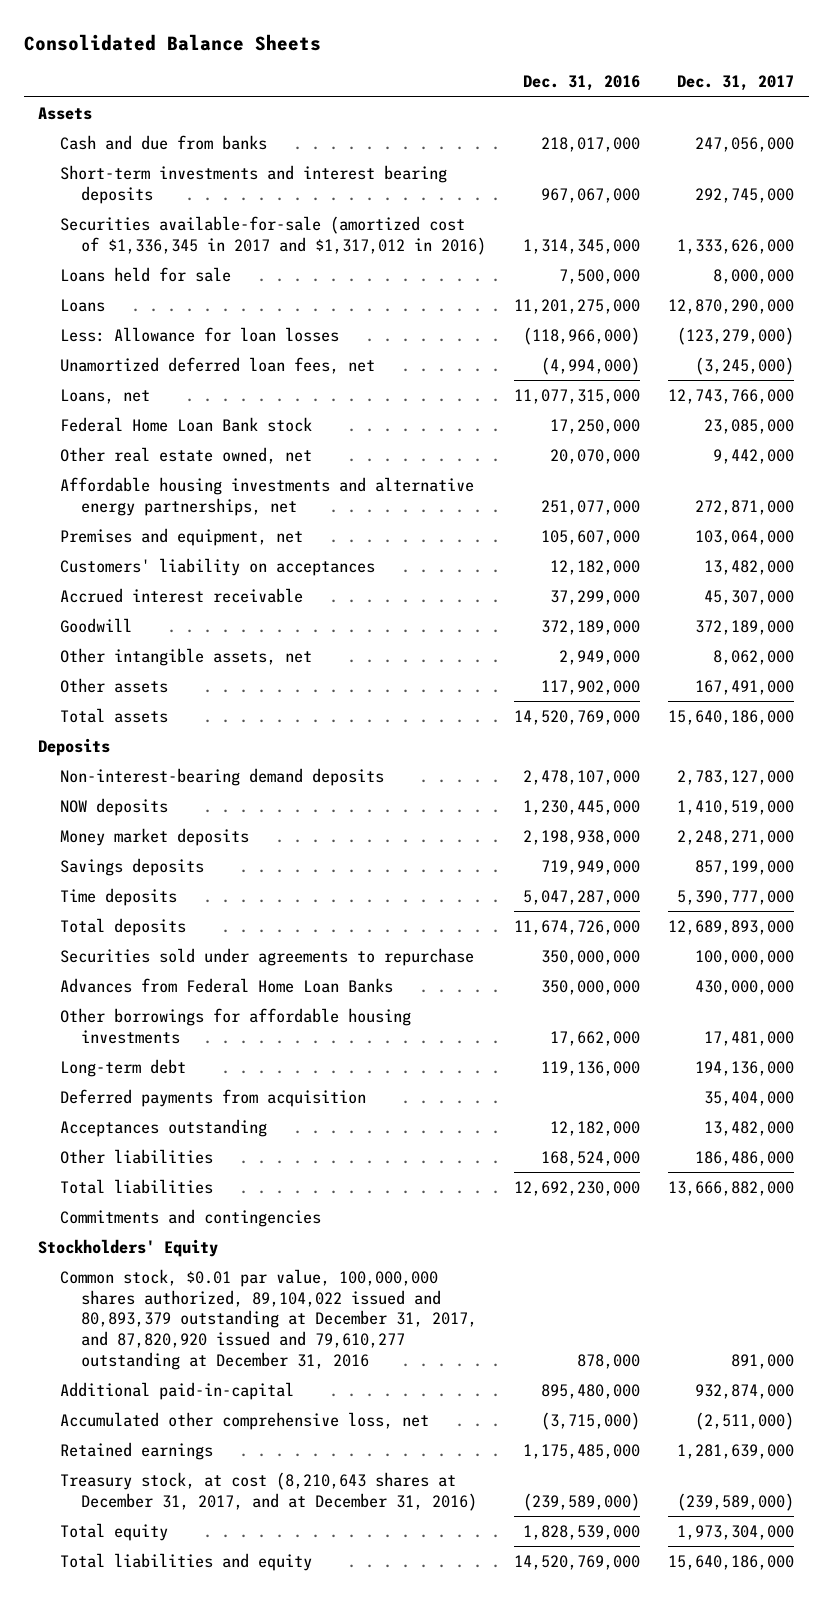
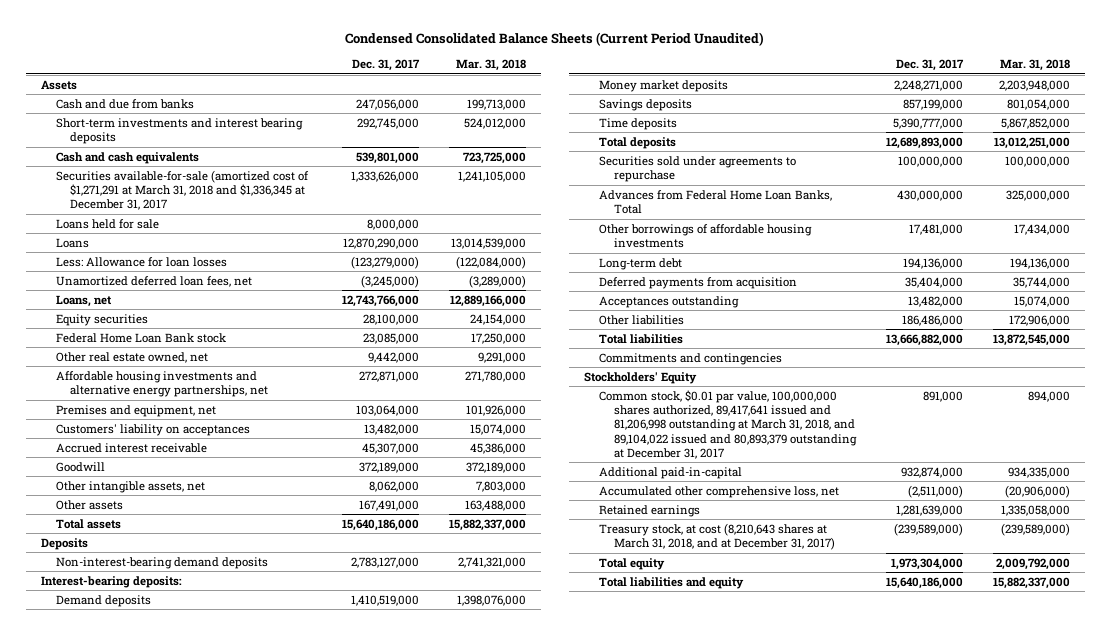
[24,34,322,52] Consolidated Balance Sheets -> [345,32,765,47] Condensed Consolidated Balance Sheets (Current Period Unaudited)
[523,75,641,92] Dec. 31, 2016 -> none
none -> [456,59,527,72] Mar. 31, 2018
none -> [55,151,199,164] Cash and cash equivalents
[59,215,486,255] Securities available-for-sale (amortized cost of $1,336,345 in 2017 and $1,317,012 in 2016) -> [55,169,309,211] Securities available-for-sale (amortized cost of $1,271,291 at March 31, 2018 and $1,336,345 at December 31, 2017
none -> [55,313,148,326] Equity securities
none -> [40,575,182,588] Interest-bearing deposits:
[59,797,168,816] NOW deposits -> [55,594,151,607] Demand deposits
[59,977,393,993] Advances from Federal Home Loan Banks -> [599,189,833,214] Advances from Federal Home Loan Banks, Total
[59,1007,411,1044] Other borrowings for affordable housing investments -> [599,223,813,248] Other borrowings of affordable housing investments
[59,1268,477,1370] Common stock, $0.01 par value, 100,000,000 shares authorized, 89,104,022 issued and 80,893,379 outstanding at December 31, 2017, and 87,820,920 issued and 79,610,277 outstanding at December 31, 2016 -> [599,389,857,459] Common stock, $0.01 par value, 100,000,000 shares authorized, 89,417,641 issued and 81,206,998 outstanding at March 31, 2018, and 89,104,022 issued and 80,893,379 outstanding at December 31, 2017
[59,1471,477,1511] Treasury stock, at cost (8,210,643 shares at December 31, 2017, and at December 31, 2016) -> [599,522,835,550] Treasury stock, at cost (8,210,643 shares at March 31, 2018, and at December 31, 2017)

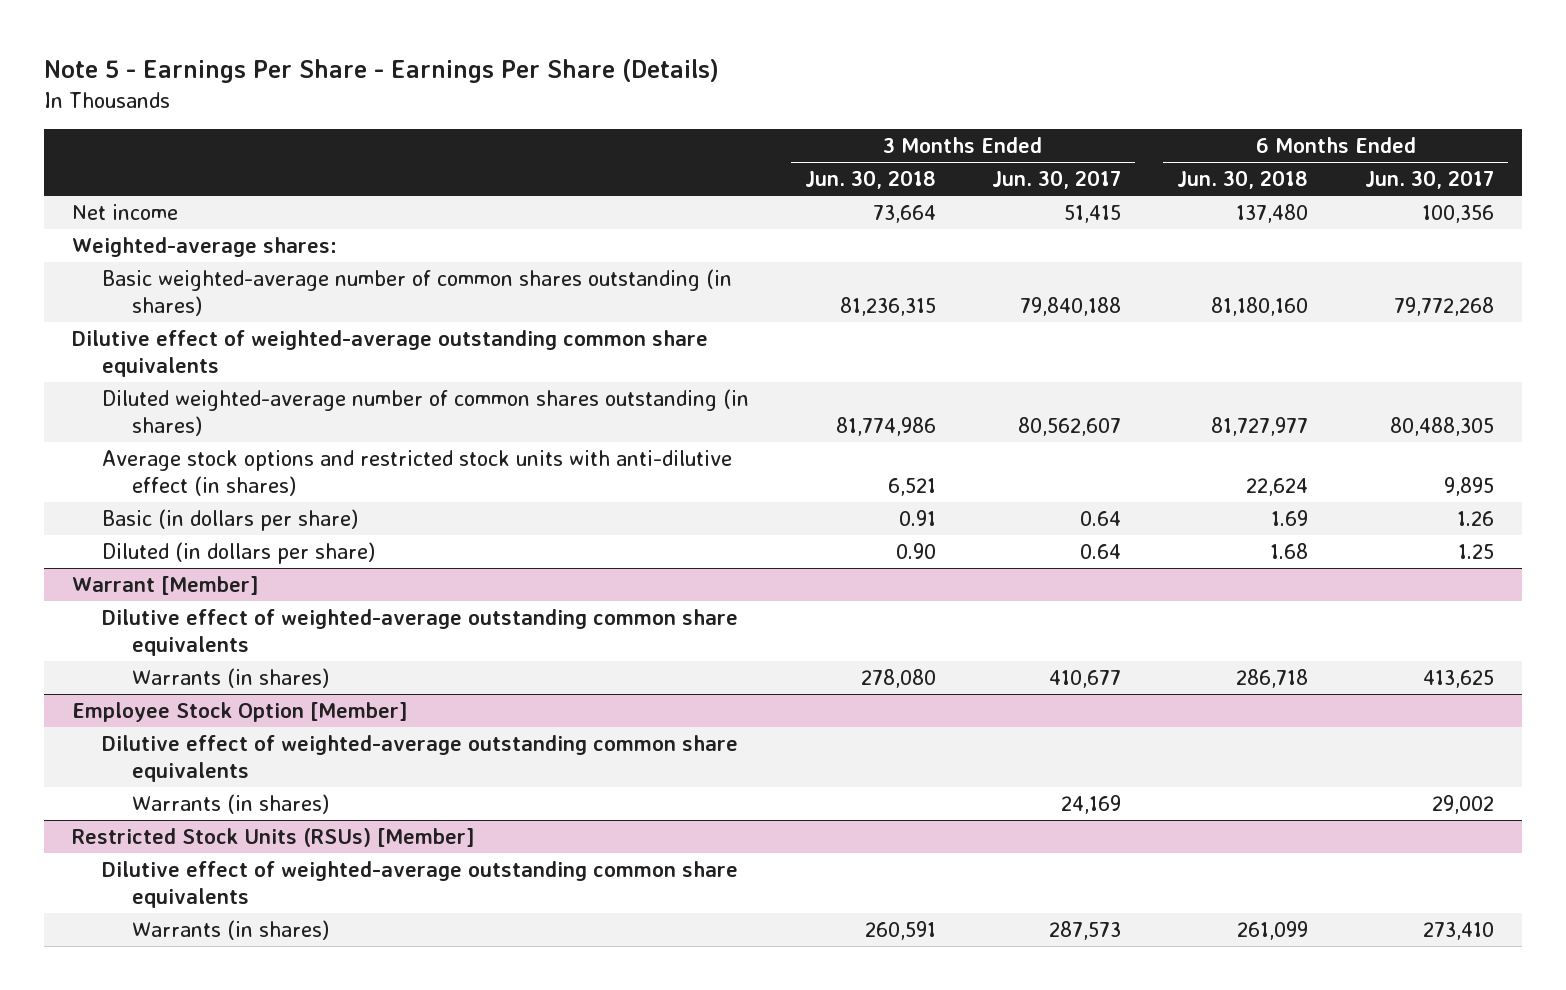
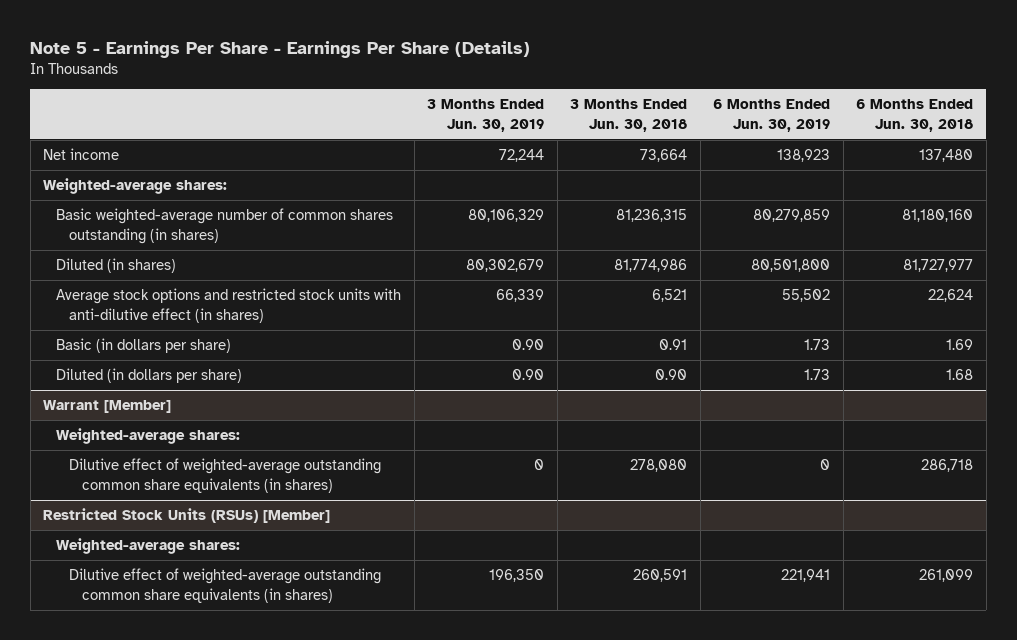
[992,170,1122,190] Jun. 30, 2017 -> none
[1364,170,1494,190] Jun. 30, 2017 -> none
none -> [427,99,545,132] 3 Months Ended Jun. 30, 2019
none -> [713,99,831,132] 6 Months Ended Jun. 30, 2019
[72,329,709,378] Dilutive effect of weighted-average outstanding common share equivalents -> none
[101,388,749,437] Diluted weighted-average number of common shares outstanding (in shares) -> [56,258,177,274] Diluted (in shares)
[101,608,738,657] Dilutive effect of weighted-average outstanding common share equivalents -> none
[72,701,409,722] Employee Stock Option [Member] -> none
[101,734,738,783] Dilutive effect of weighted-average outstanding common share equivalents -> none
[131,793,329,814] Warrants (in shares) -> none
none -> [56,428,241,445] Weighted-average shares:
[131,667,329,688] Warrants (in shares) -> [69,458,382,493] Dilutive effect of weighted-average outstanding common share equivalents (in shares)
[101,860,738,909] Dilutive effect of weighted-average outstanding common share equivalents -> none
none -> [56,538,241,555] Weighted-average shares:
[131,919,329,940] Warrants (in shares) -> [69,568,382,603] Dilutive effect of weighted-average outstanding common share equivalents (in shares)

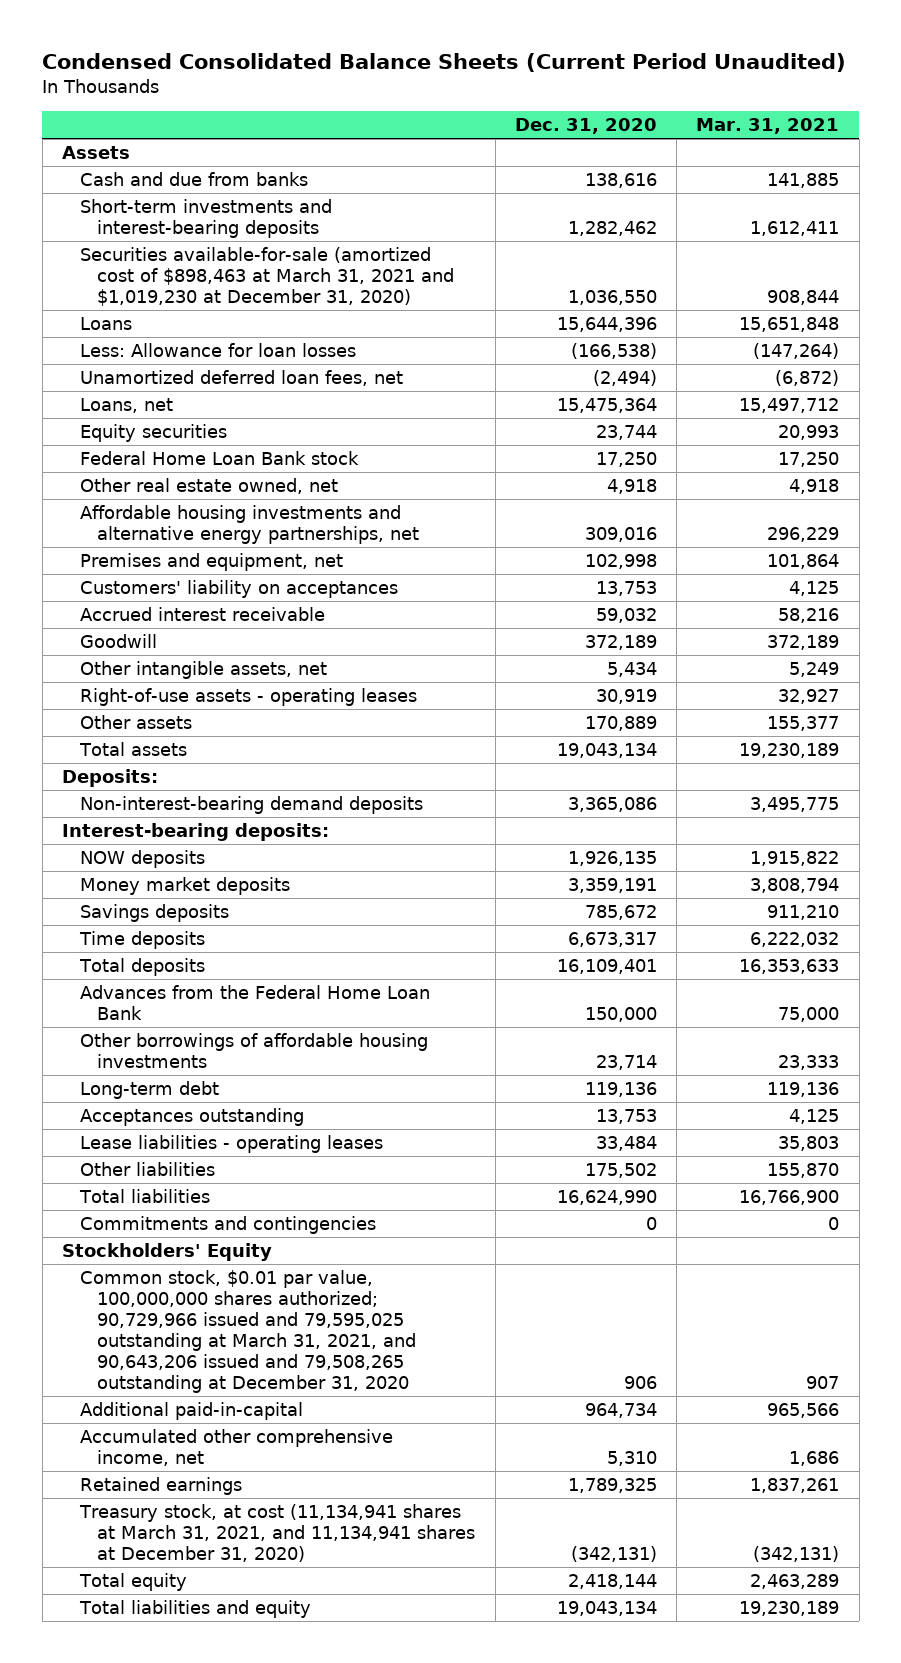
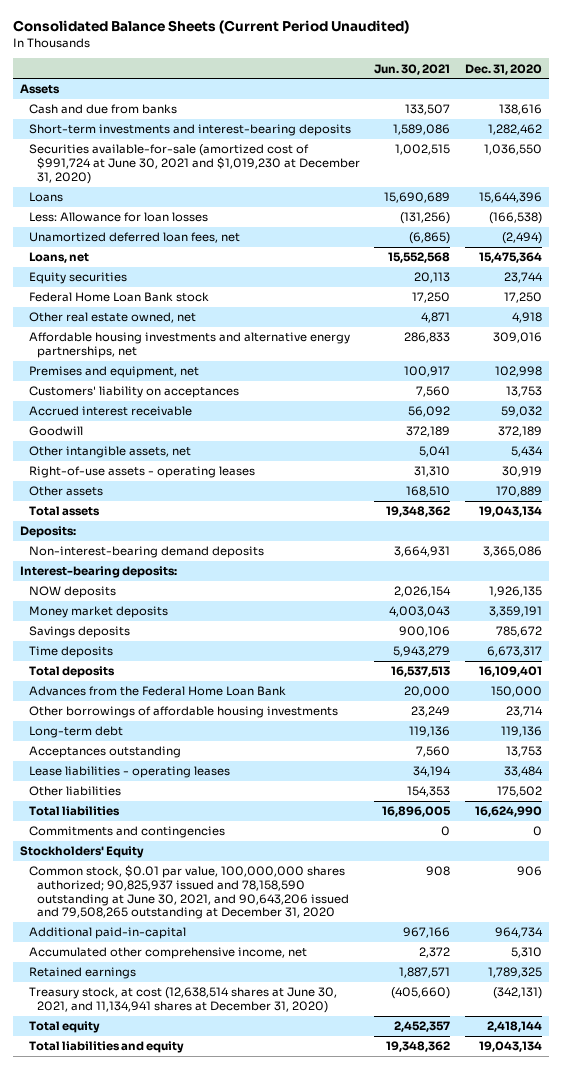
[42,53,847,73] Condensed Consolidated Balance Sheets (Current Period Unaudited) -> [12,20,409,35] Consolidated Balance Sheets (Current Period Unaudited)
[696,117,840,134] Mar. 31, 2021 -> none
none -> [374,63,451,75] Jun. 30, 2021
[79,247,455,307] Securities available-for-sale (amortized cost of $898,463 at March 31, 2021 and $1,019,230 at December 31, 2020) -> [28,144,360,184] Securities available-for-sale (amortized cost of $991,724 at June 30, 2021 and $1,019,230 at December 31, 2020)
[79,1270,417,1394] Common stock, $0.01 par value, 100,000,000 shares authorized; 90,729,966 issued and 79,595,025 outstanding at March 31, 2021, and 90,643,206 issued and 79,508,265 outstanding at December 31, 2020 -> [28,865,349,920] Common stock, $0.01 par value, 100,000,000 shares authorized; 90,825,937 issued and 78,158,590 outstanding at June 30, 2021, and 90,643,206 issued and 79,508,265 outstanding at December 31, 2020
[78,1504,476,1563] Treasury stock, at cost (11,134,941 shares at March 31, 2021, and 11,134,941 shares at December 31, 2020) -> [28,987,337,1014] Treasury stock, at cost (12,638,514 shares at June 30, 2021, and 11,134,941 shares at December 31, 2020)

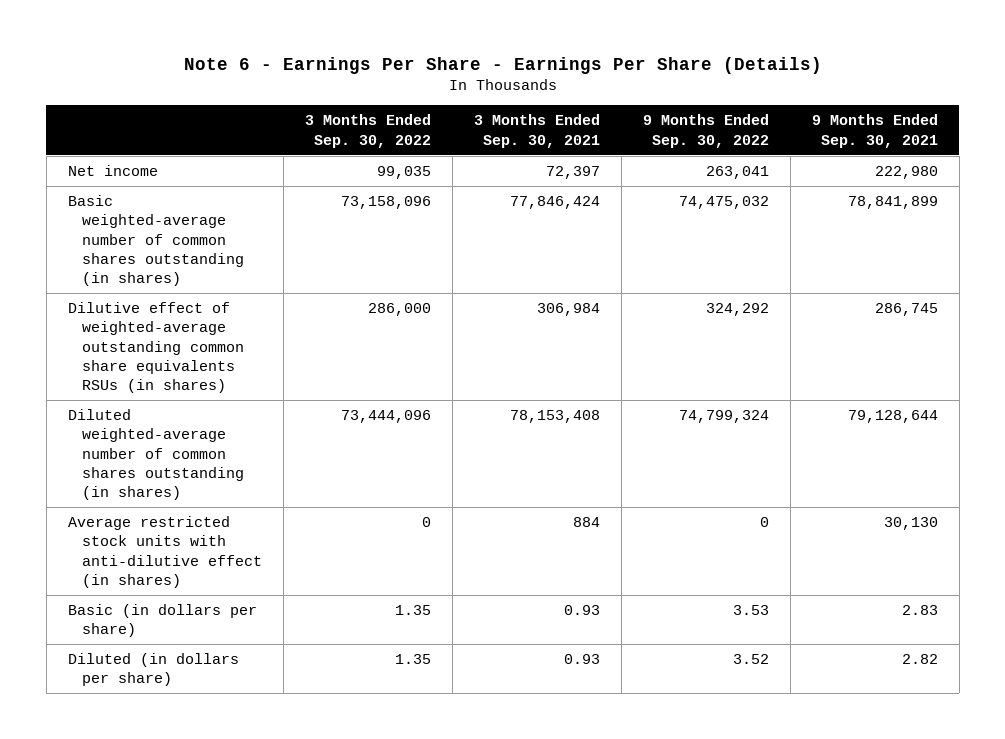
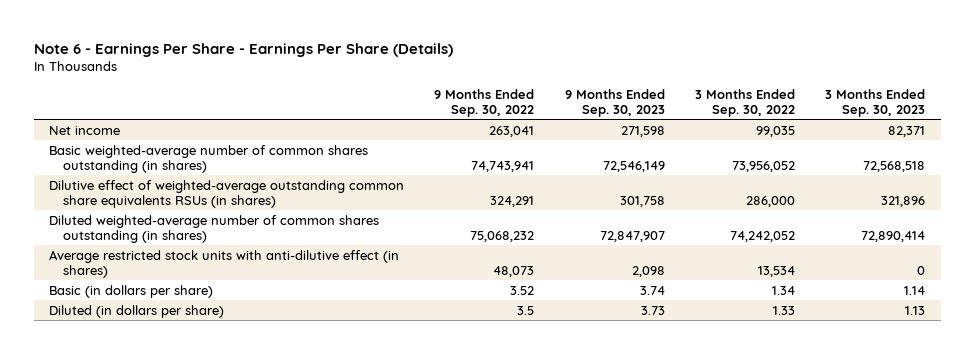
[473,114,600,148] 3 Months Ended Sep. 30, 2021 -> none
[811,114,938,148] 9 Months Ended Sep. 30, 2021 -> none
none -> [564,88,665,117] 9 Months Ended Sep. 30, 2023
none -> [825,88,926,117] 3 Months Ended Sep. 30, 2023
[340,196,431,210] 73,158,096 -> [732,160,796,172] 73,956,052
[678,196,769,210] 74,475,032 -> [471,160,535,172] 74,743,941
[705,303,769,317] 324,292 -> [490,195,535,207] 324,291
[340,410,431,424] 73,444,096 -> [730,230,796,242] 74,242,052
[678,410,769,424] 74,799,324 -> [470,230,535,242] 75,068,232
[421,517,431,528] 0 -> [758,265,796,277] 13,534
[759,517,769,528] 0 -> [493,265,535,277] 48,073
[394,605,431,616] 1.35 -> [772,285,796,295] 1.34
[732,605,769,616] 3.53 -> [510,285,535,295] 3.52
[394,654,431,665] 1.35 -> [773,305,796,315] 1.33
[732,654,769,665] 3.52 -> [517,305,535,315] 3.5

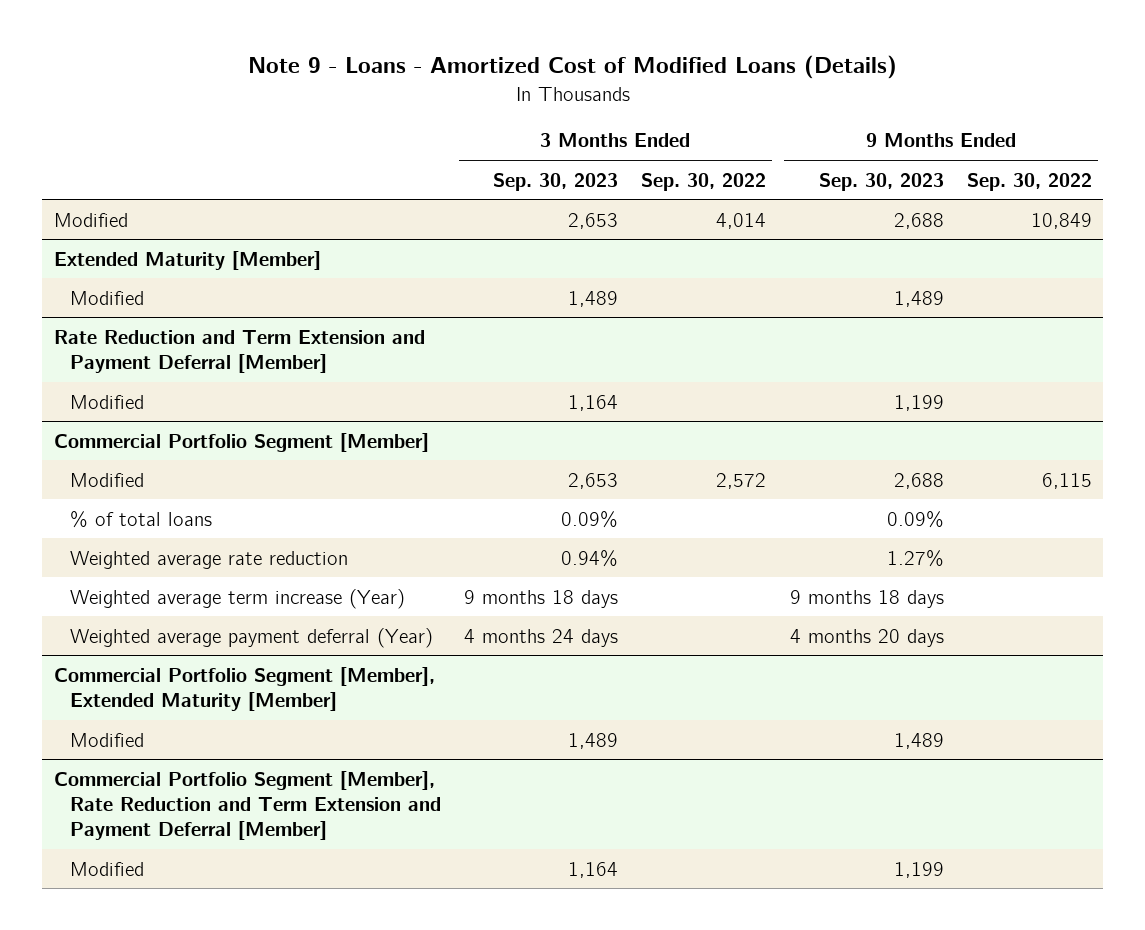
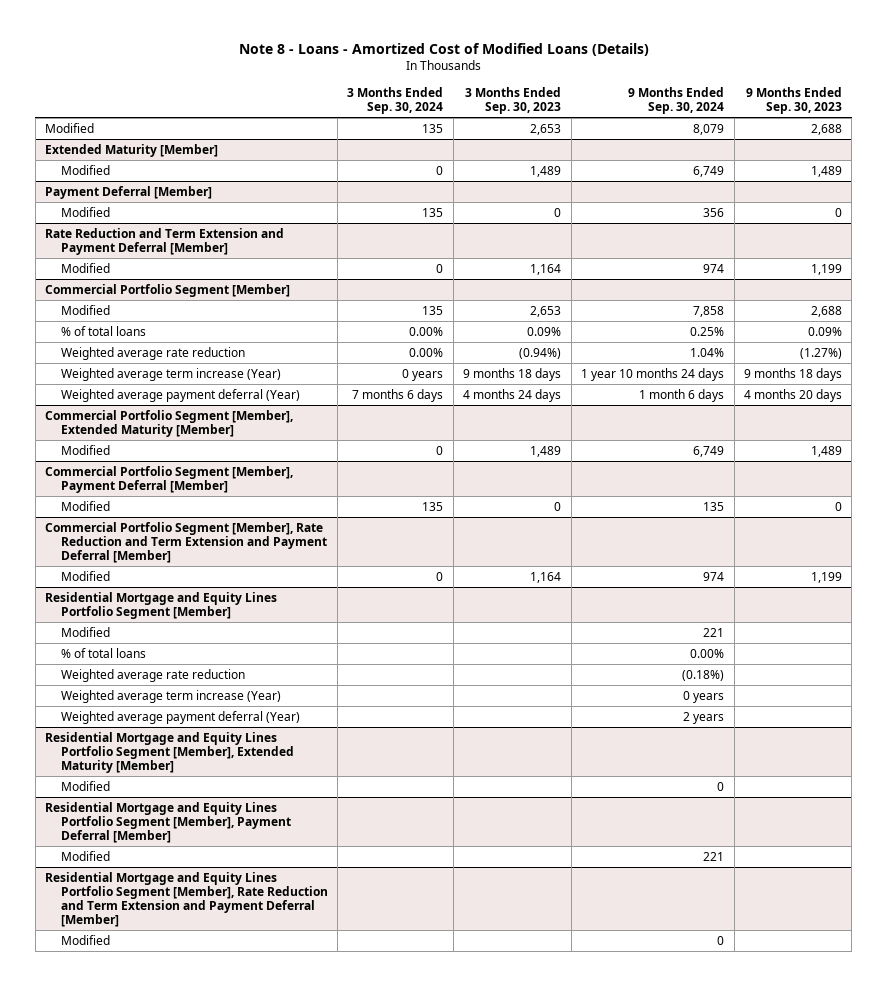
[247,55,897,80] Note 9 - Loans - Amortized Cost of Modified Loans (Details) -> [238,43,649,57] Note 8 - Loans - Amortized Cost of Modified Loans (Details)
[641,172,767,191] Sep. 30, 2022 -> none
[966,172,1092,191] Sep. 30, 2022 -> none
none -> [347,87,444,115] 3 Months Ended Sep. 30, 2024
none -> [628,87,725,115] 9 Months Ended Sep. 30, 2024
none -> [45,185,213,199] Payment Deferral [Member]
none -> [60,206,110,217] Modified
[561,549,619,567] 0.94% -> [519,347,562,359] (0.94%)
[886,549,944,567] 1.27% -> [799,347,842,359] (1.27%)
none -> [45,465,294,493] Commercial Portfolio Segment [Member], Payment Deferral [Member]
none -> [60,500,110,511] Modified
none -> [45,591,278,619] Residential Mortgage and Equity Lines Portfolio Segment [Member]
none -> [60,626,110,637] Modified
none -> [60,647,146,658] % of total loans
none -> [60,668,245,682] Weighted average rate reduction
none -> [60,689,281,703] Weighted average term increase (Year)
none -> [60,710,300,724] Weighted average payment deferral (Year)
none -> [45,731,294,773] Residential Mortgage and Equity Lines Portfolio Segment [Member], Extended Maturity [Member]
none -> [60,780,110,791] Modified
none -> [45,801,291,843] Residential Mortgage and Equity Lines Portfolio Segment [Member], Payment Deferral [Member]
none -> [60,850,110,861] Modified
none -> [45,871,328,927] Residential Mortgage and Equity Lines Portfolio Segment [Member], Rate Reduction and Term Extension and Payment Deferral [Member]
none -> [60,934,110,945] Modified

